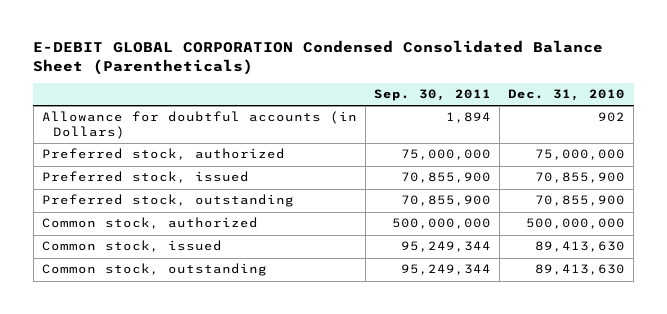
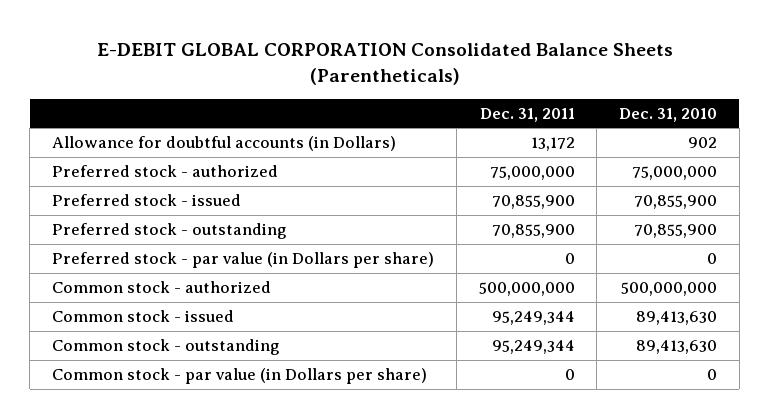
[33,39,604,75] E-DEBIT GLOBAL CORPORATION Condensed Consolidated Balance Sheet (Parentheticals) -> [96,42,673,85] E-DEBIT GLOBAL CORPORATION Consolidated Balance Sheets (Parentheticals)
[373,89,491,102] Sep. 30, 2011 -> none
none -> [479,107,575,122] Dec. 31, 2011
[41,148,285,161] Preferred stock, authorized -> [52,165,279,178] Preferred stock - authorized
[41,171,249,184] Preferred stock, issued -> [52,194,242,207] Preferred stock - issued
[41,194,294,208] Preferred stock, outstanding -> [52,223,288,240] Preferred stock - outstanding
none -> [52,252,435,269] Preferred stock - par value (in Dollars per share)
[41,217,258,230] Common stock, authorized -> [52,281,272,294] Common stock - authorized
[41,240,222,253] Common stock, issued -> [52,310,235,323] Common stock - issued
[41,263,267,277] Common stock, outstanding -> [52,339,281,356] Common stock - outstanding
none -> [52,368,428,385] Common stock - par value (in Dollars per share)

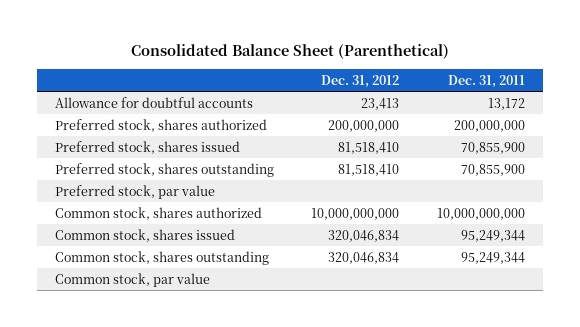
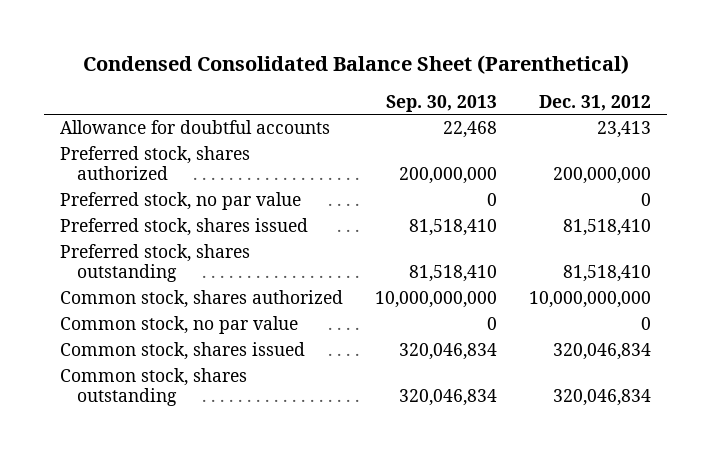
[130,44,449,60] Consolidated Balance Sheet (Parenthetical) -> [82,54,629,74] Condensed Consolidated Balance Sheet (Parenthetical)
[447,74,525,88] Dec. 31, 2011 -> none
none -> [386,94,498,112] Sep. 30, 2013
none -> [59,192,301,211] Preferred stock, no par value
[55,184,216,199] Preferred stock, par value -> none
none -> [59,316,298,335] Common stock, no par value
[55,272,211,287] Common stock, par value -> none

